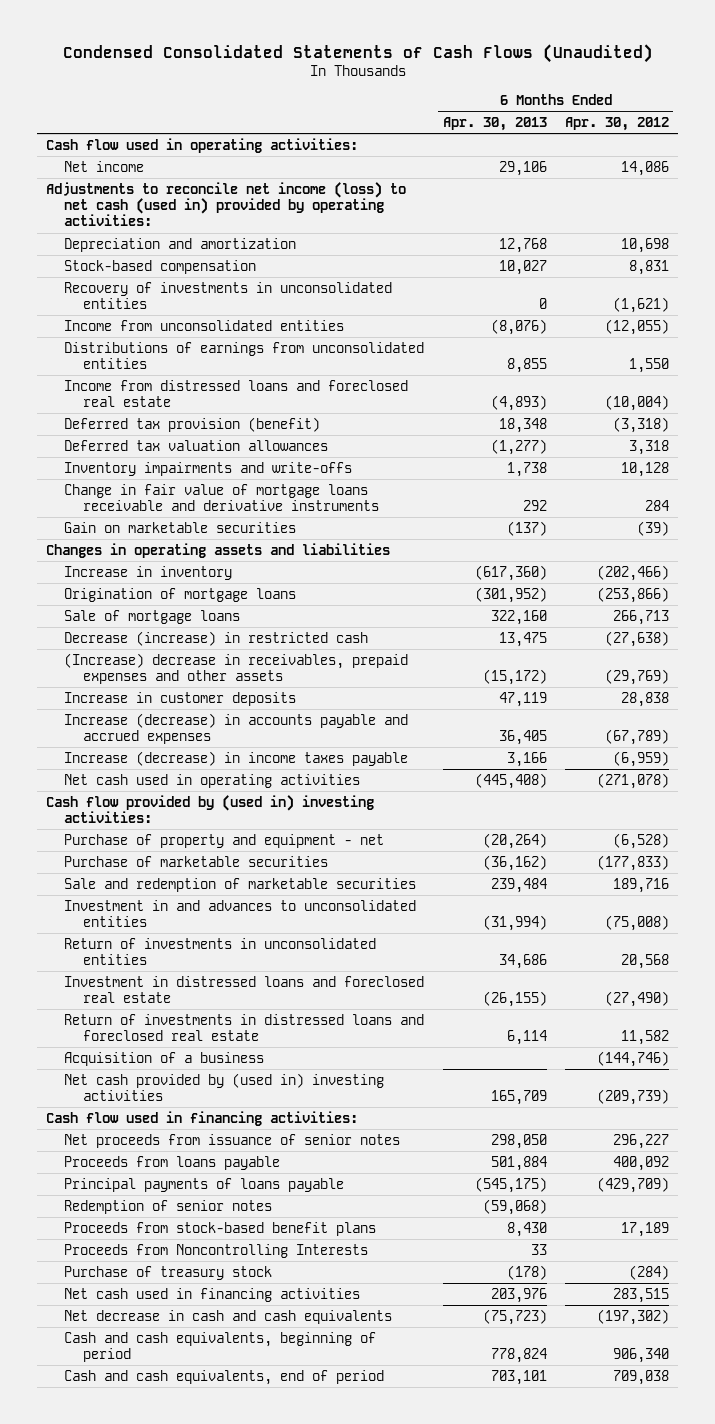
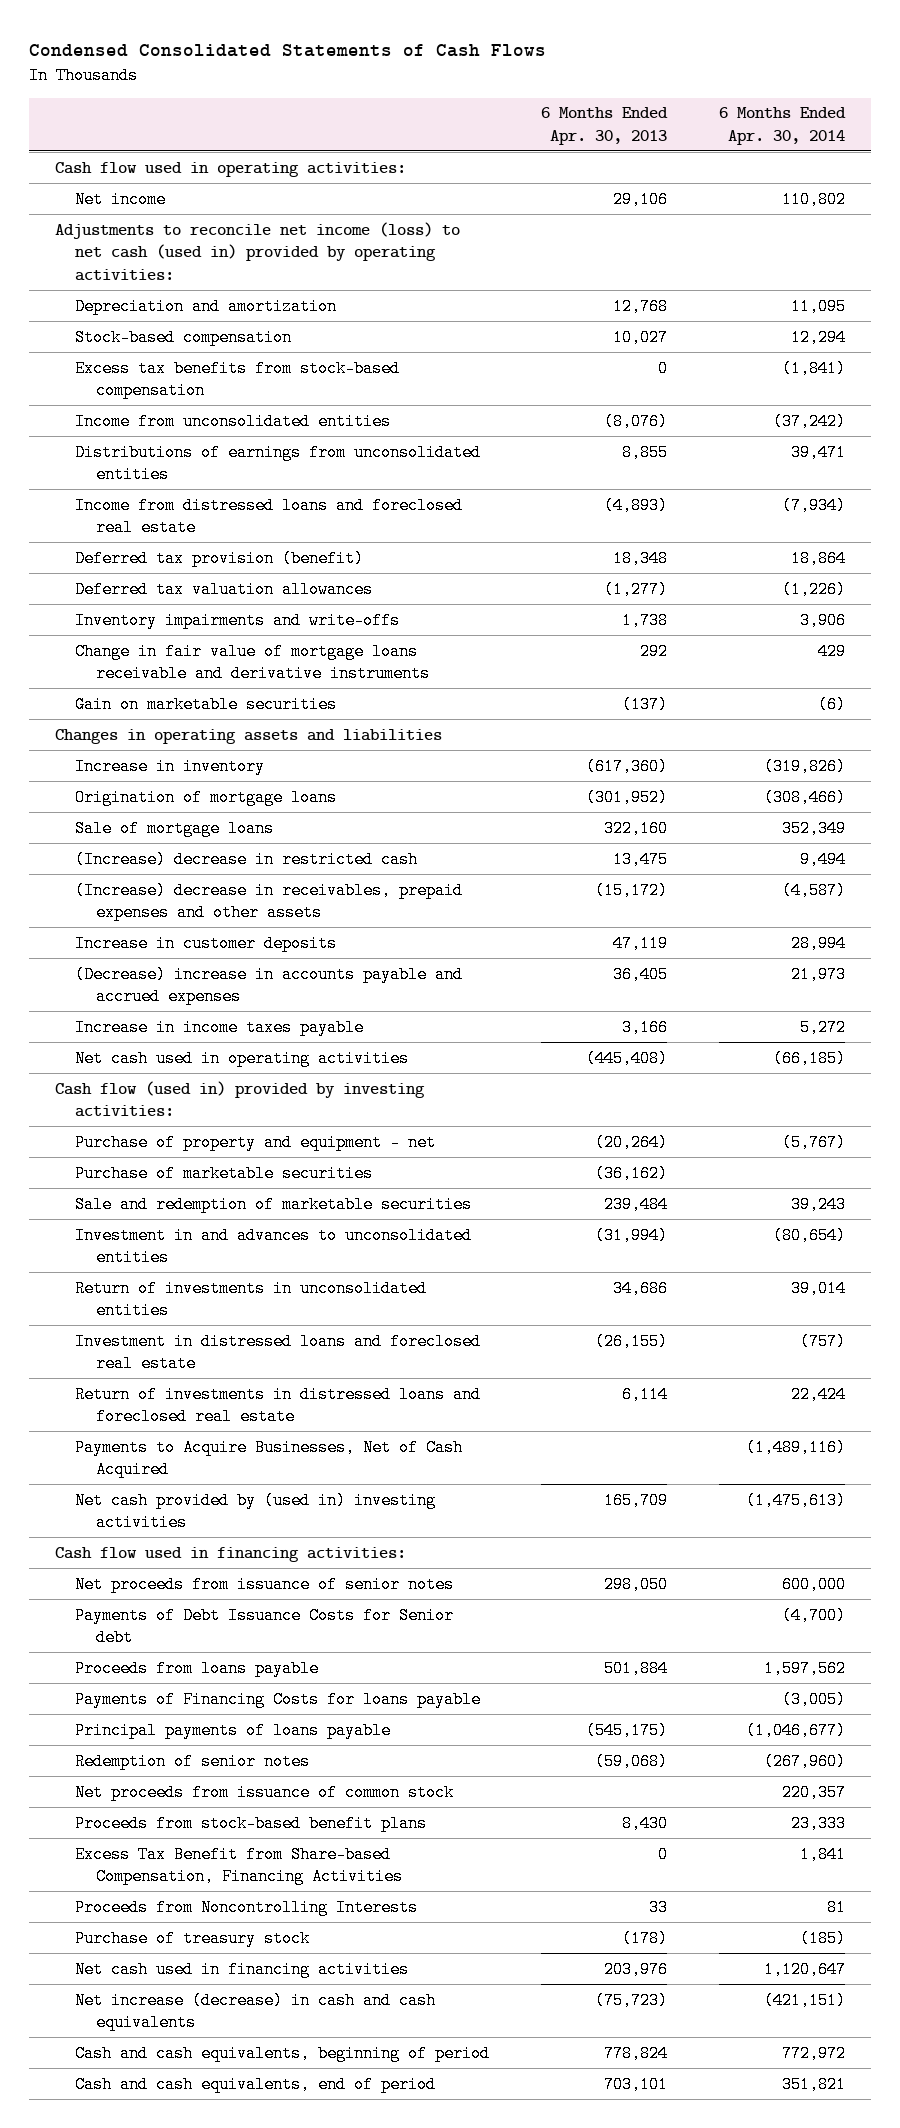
[62,43,653,63] Condensed Consolidated Statements of Cash Flows (Unaudited) -> [28,44,546,58] Condensed Consolidated Statements of Cash Flows
[564,117,669,132] Apr. 30, 2012 -> none
none -> [719,107,847,145] 6 Months Ended Apr. 30, 2014
[64,281,393,310] Recovery of investments in unconsolidated entities -> none
none -> [75,359,401,400] Excess tax benefits from stock-based compensation
[64,630,369,646] Decrease (increase) in restricted cash -> [75,850,419,868] (Increase) decrease in restricted cash
[64,712,409,745] Increase (decrease) in accounts payable and accrued expenses -> [75,965,464,1006] (Decrease) increase in accounts payable and accrued expenses
[64,750,409,766] Increase (decrease) in income taxes payable -> [75,1018,365,1036] Increase in income taxes payable
[46,794,375,824] Cash flow provided by (used in) investing activities: -> [54,1080,425,1118] Cash flow (used in) provided by investing activities:
[64,1051,265,1066] Acquisition of a business -> [75,1438,464,1479] Payments to Acquire Businesses, Net of Cash Acquired
none -> [75,1606,455,1647] Payments of Debt Issuance Costs for Senior debt
none -> [75,1690,482,1708] Payments of Financing Costs for loans payable
none -> [75,1783,455,1801] Net proceeds from issuance of common stock
none -> [75,1845,403,1886] Excess Tax Benefit from Share-based Compensation, Financing Activities
[64,1309,393,1324] Net decrease in cash and cash equivalents -> [75,1991,437,2032] Net increase (decrease) in cash and cash equivalents

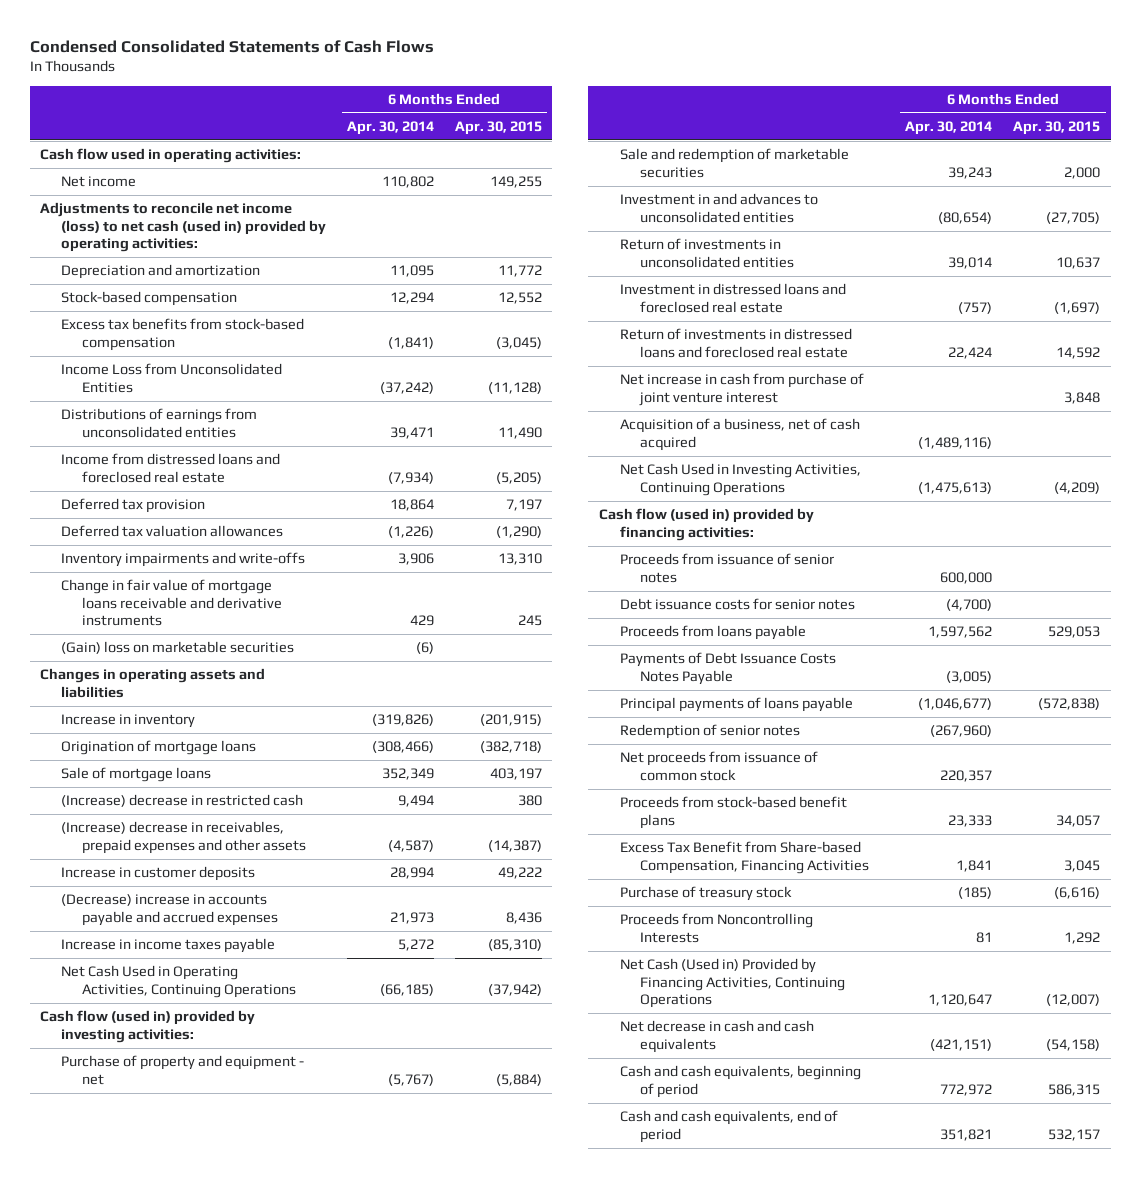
[541,107,669,145] 6 Months Ended Apr. 30, 2013 -> none
none -> [454,120,542,135] Apr. 30, 2015
[75,412,392,430] Income from unconsolidated entities -> [60,363,282,393] Income Loss from Unconsolidated Entities
[75,549,365,567] Deferred tax provision (benefit) -> [60,498,205,514] Deferred tax provision
[75,695,338,713] Gain on marketable securities -> [60,641,294,655] (Gain) loss on marketable securities
[75,1049,410,1067] Net cash used in operating activities -> [60,965,296,998] Net Cash Used in Operating Activities, Continuing Operations
[75,1164,374,1182] Purchase of marketable securities -> none
none -> [619,373,864,406] Net increase in cash from purchase of joint venture interest
[75,1438,464,1479] Payments to Acquire Businesses, Net of Cash Acquired -> [619,418,860,451] Acquisition of a business, net of cash acquired
[75,1491,437,1532] Net cash provided by (used in) investing activities -> [619,463,861,496] Net Cash Used in Investing Activities, Continuing Operations
[54,1546,406,1562] Cash flow used in financing activities: -> [598,508,814,541] Cash flow (used in) provided by financing activities:
[75,1575,455,1593] Net proceeds from issuance of senior notes -> [619,553,834,583] Proceeds from issuance of senior notes
[75,1606,455,1647] Payments of Debt Issuance Costs for Senior debt -> [619,598,855,611] Debt issuance costs for senior notes
[75,1690,482,1708] Payments of Financing Costs for loans payable -> none
none -> [619,652,836,685] Payments of Debt Issuance Costs Notes Payable
[75,1898,419,1916] Proceeds from Noncontrolling Interests -> [619,913,813,943] Proceeds from Noncontrolling Interests
[75,1960,410,1978] Net cash used in financing activities -> [619,958,846,1009] Net Cash (Used in) Provided by Financing Activities, Continuing Operations
[75,1991,437,2032] Net increase (decrease) in cash and cash equivalents -> [619,1020,814,1053] Net decrease in cash and cash equivalents

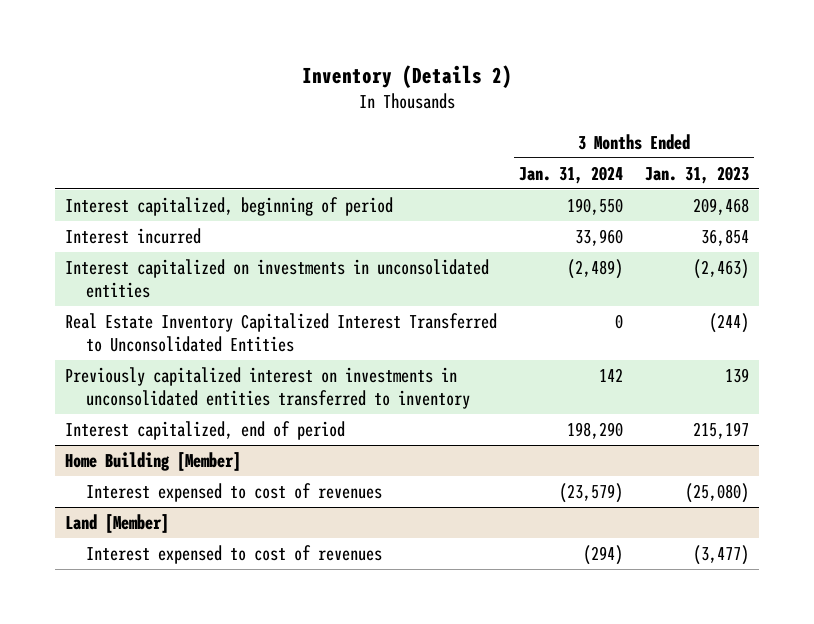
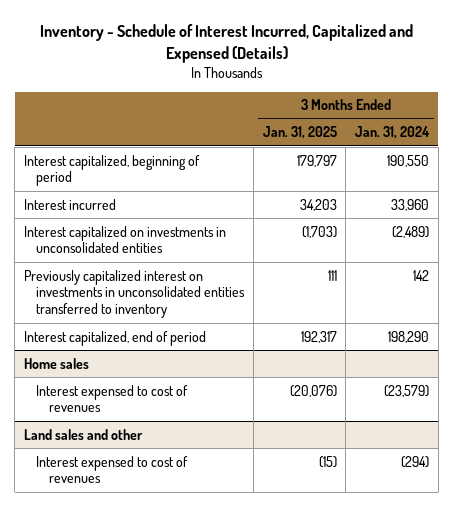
[302,65,513,89] Inventory (Details 2) -> [39,23,413,63] Inventory - Schedule of Interest Incurred, Capitalized and Expensed (Details)
[644,165,749,184] Jan. 31, 2023 -> none
none -> [262,126,337,140] Jan. 31, 2025
[65,312,498,353] Real Estate Inventory Capitalized Interest Transferred to Unconsolidated Entities -> none
[65,451,242,471] Home Building [Member] -> [23,357,89,369] Home sales
[65,513,170,533] Land [Member] -> [23,428,143,440] Land sales and other

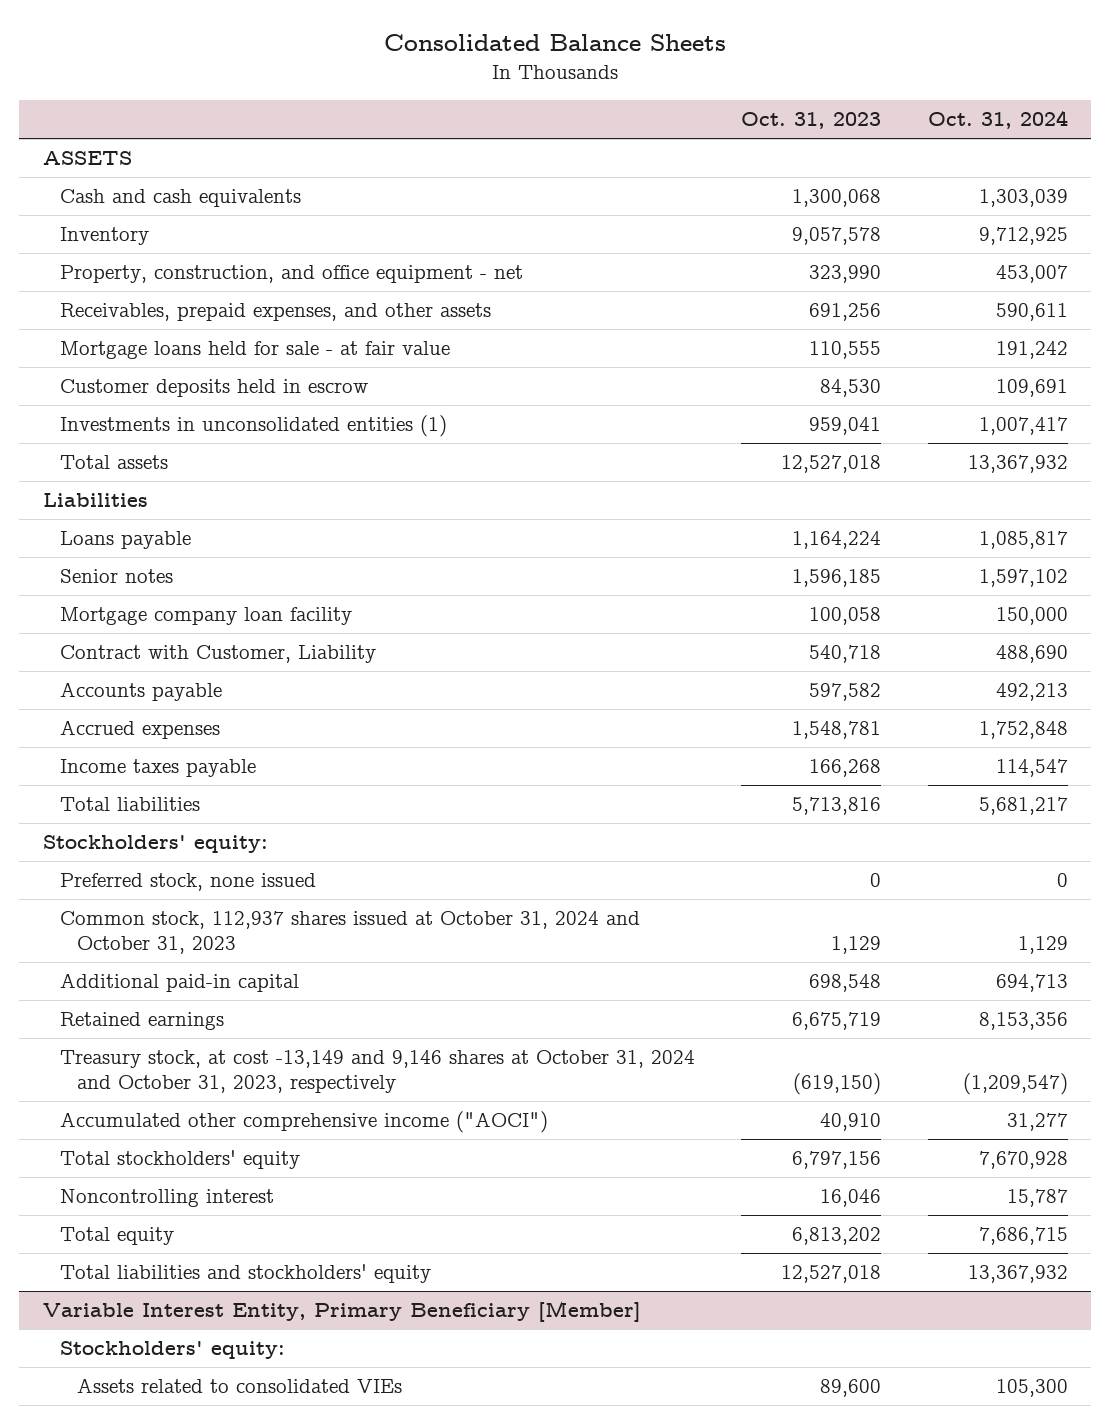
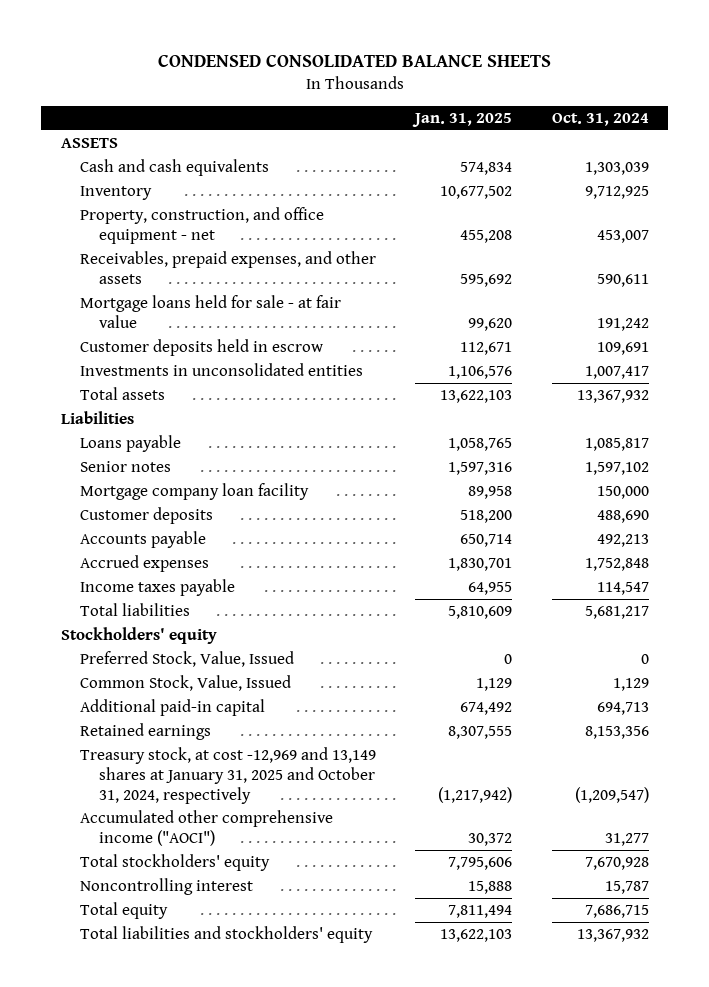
[384,34,727,52] Consolidated Balance Sheets -> [157,53,551,67] CONDENSED CONSOLIDATED BALANCE SHEETS
[741,111,882,129] Oct. 31, 2023 -> none
none -> [412,113,513,128] Jan. 31, 2025
[59,415,447,438] Investments in unconsolidated entities (1) -> [79,363,363,377] Investments in unconsolidated entities
[59,645,376,664] Contract with Customer, Liability -> [79,507,213,525] Customer deposits
[42,835,268,854] Stockholders' equity: -> [60,627,217,645] Stockholders' equity
[59,873,316,892] Preferred stock, none issued -> [79,651,294,668] Preferred Stock, Value, Issued
[59,911,640,955] Common stock, 112,937 shares issued at October 31, 2024 and October 31, 2023 -> [79,675,291,692] Common Stock, Value, Issued
[59,1050,695,1094] Treasury stock, at cost -13,149 and 9,146 shares at October 31, 2024 and October 31, 2023, respectively -> [79,747,376,804] Treasury stock, at cost -12,969 and 13,149 shares at January 31, 2025 and October 31, 2024, respectively
[42,1301,641,1323] Variable Interest Entity, Primary Beneficiary [Member] -> none
[59,1341,285,1360] Stockholders' equity: -> none
[77,1378,403,1394] Assets related to consolidated VIEs -> none

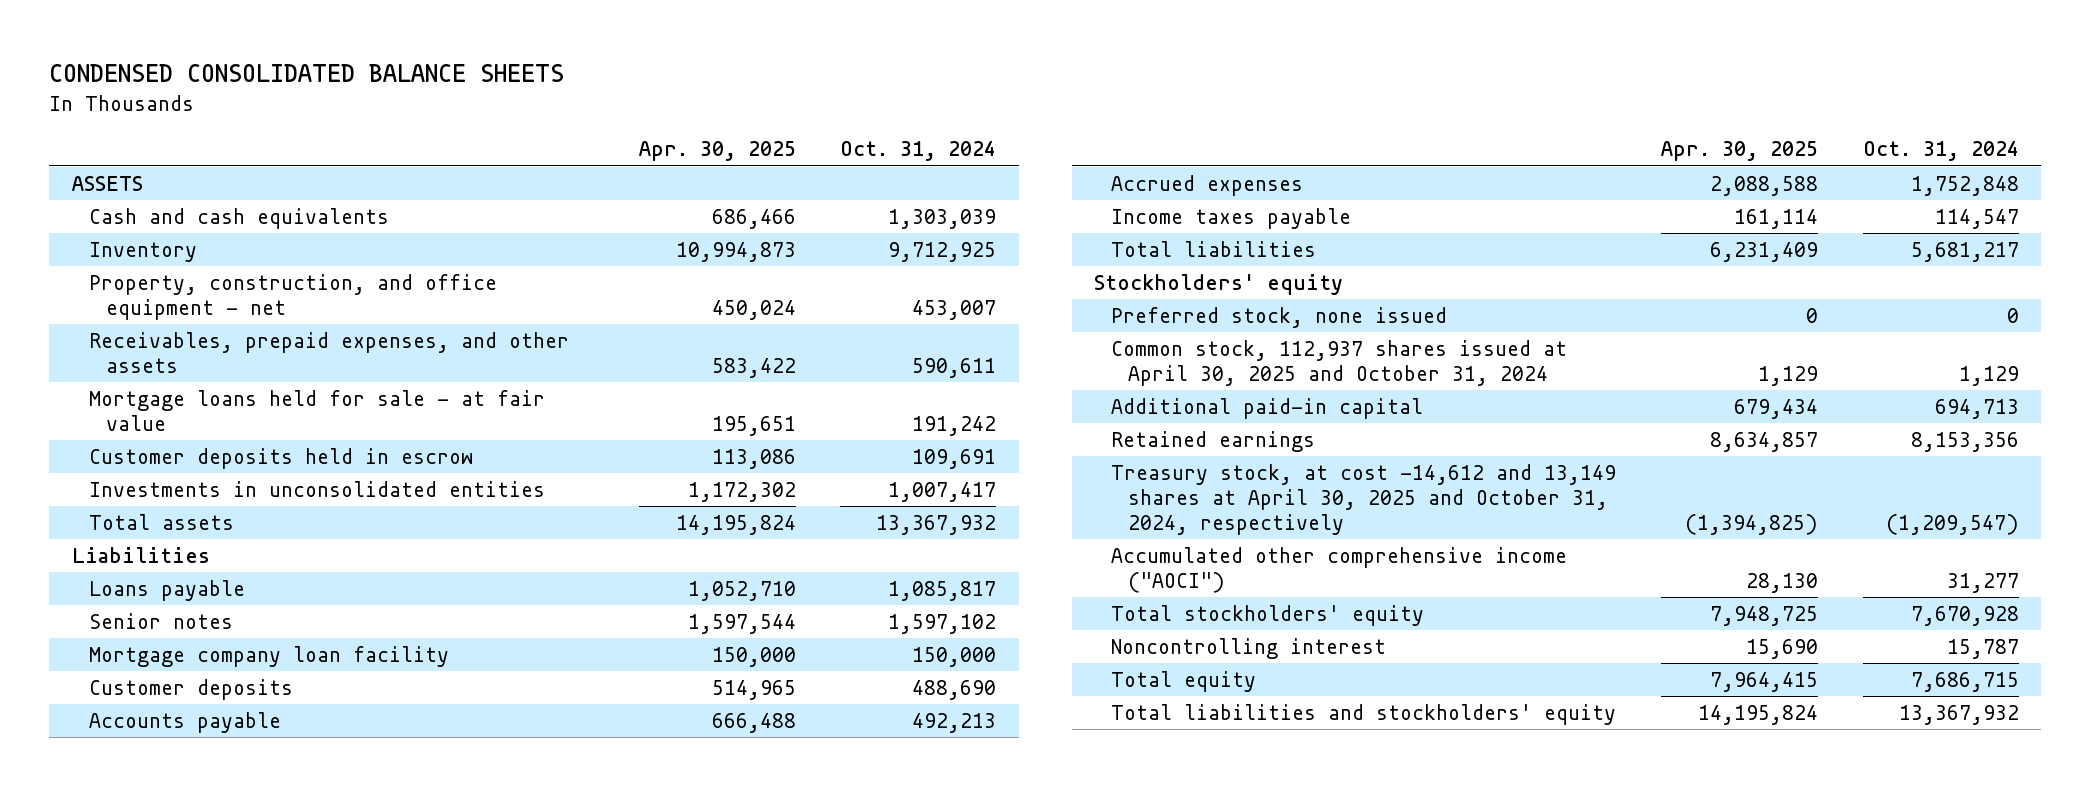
[412,113,513,128] Jan. 31, 2025 -> none
none -> [638,141,796,162] Apr. 30, 2025
[79,651,294,668] Preferred Stock, Value, Issued -> [1111,307,1448,329] Preferred stock, none issued
[79,675,291,692] Common Stock, Value, Issued -> [1111,340,1568,387] Common stock, 112,937 shares issued at April 30, 2025 and October 31, 2024
[79,747,376,804] Treasury stock, at cost -12,969 and 13,149 shares at January 31, 2025 and October 31, 2024, respectively -> [1111,464,1617,536] Treasury stock, at cost -14,612 and 13,149 shares at April 30, 2025 and October 31, 2024, respectively

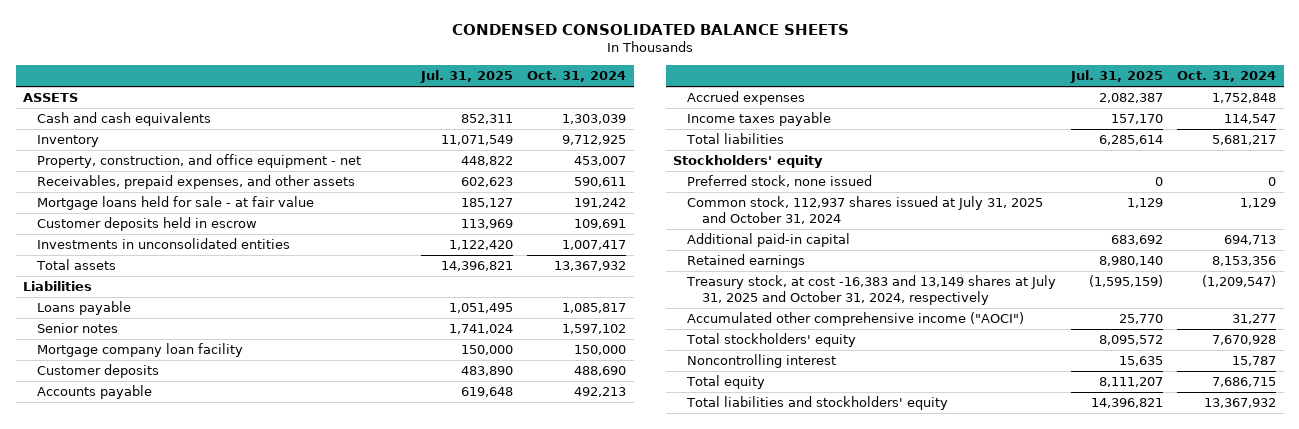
[638,141,796,162] Apr. 30, 2025 -> none
none -> [419,70,513,84] Jul. 31, 2025
[1111,340,1568,387] Common stock, 112,937 shares issued at April 30, 2025 and October 31, 2024 -> [687,196,1044,225] Common stock, 112,937 shares issued at July 31, 2025 and October 31, 2024
[1111,464,1617,536] Treasury stock, at cost -14,612 and 13,149 shares at April 30, 2025 and October 31, 2024, respectively -> [686,275,1057,306] Treasury stock, at cost -16,383 and 13,149 shares at July 31, 2025 and October 31, 2024, respectively

